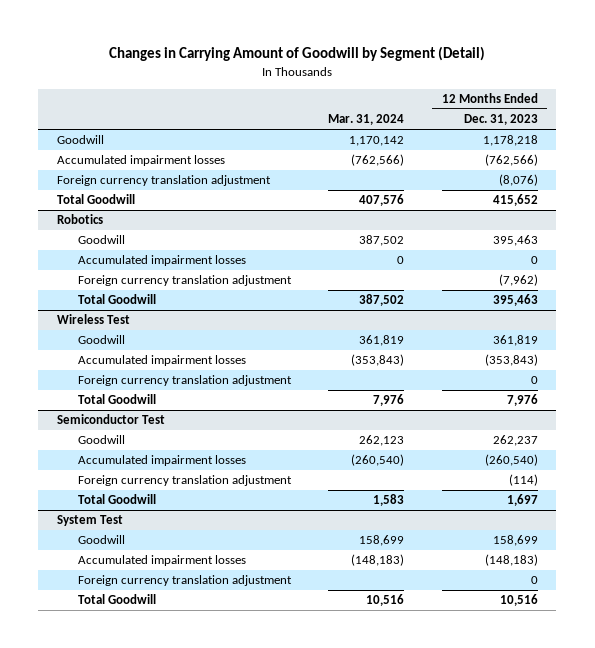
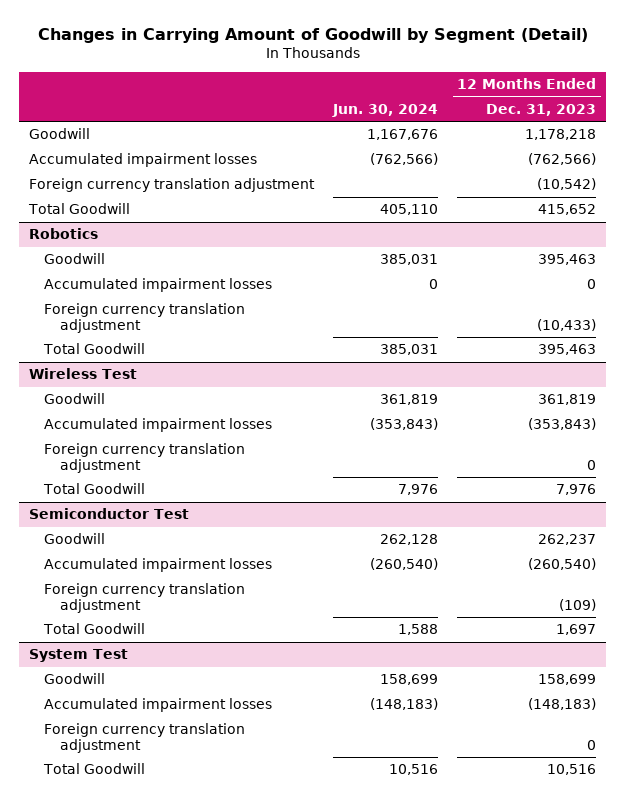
[328,114,405,126] Mar. 31, 2024 -> none
none -> [332,103,439,117] Jun. 30, 2024
[498,174,538,187] (8,076) -> [537,178,597,191] (10,542)
[498,274,538,287] (7,962) -> [537,319,597,332] (10,433)
[508,474,538,487] (114) -> [559,599,597,612] (109)

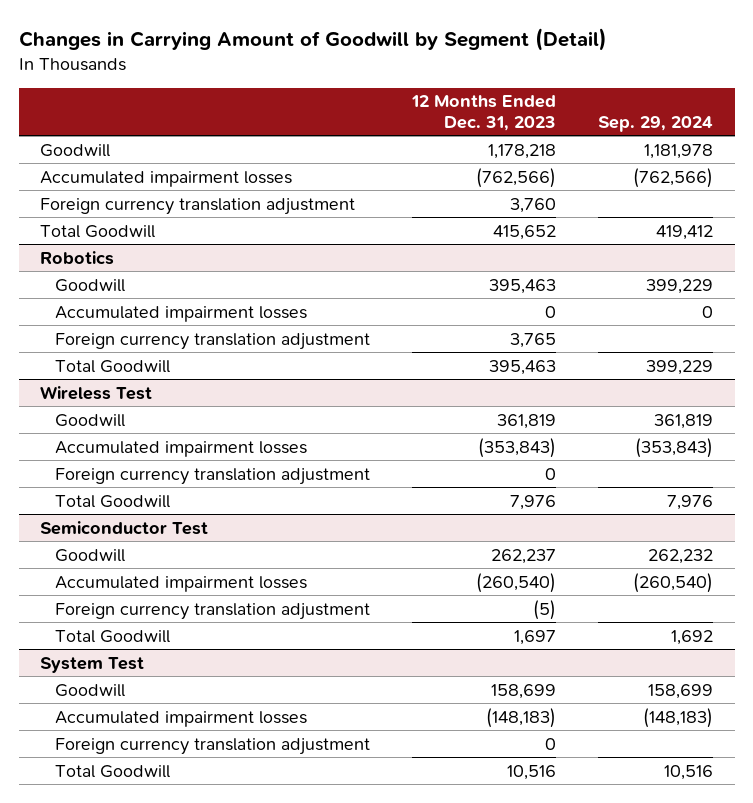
[332,103,439,117] Jun. 30, 2024 -> none
none -> [598,115,714,132] Sep. 29, 2024
[537,178,597,191] (10,542) -> [510,197,557,213] 3,760
[537,319,597,332] (10,433) -> [510,332,557,348] 3,765
[559,599,597,612] (109) -> [533,599,557,620] (5)

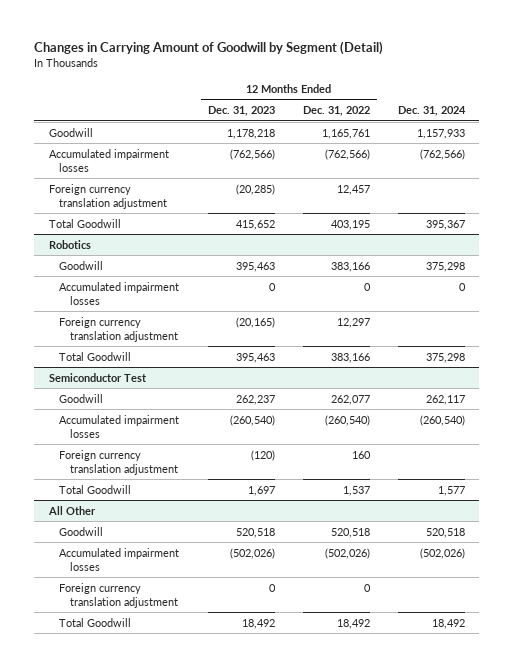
[598,115,714,132] Sep. 29, 2024 -> none
none -> [302,105,370,116] Dec. 31, 2022
none -> [397,105,466,116] Dec. 31, 2024
[510,197,557,213] 3,760 -> [235,183,275,195] (20,285)
[510,332,557,348] 3,765 -> [235,316,275,328] (20,165)
[39,385,152,400] Wireless Test -> none
[55,413,126,427] Goodwill -> none
[55,440,308,457] Accumulated impairment losses -> none
[55,467,371,485] Foreign currency translation adjustment -> none
[55,494,171,508] Total Goodwill -> none
[533,599,557,620] (5) -> [250,449,275,461] (120)
[39,656,144,673] System Test -> none
none -> [47,505,96,515] All Other
[491,683,557,699] 158,699 -> [235,527,275,538] 520,518
[486,707,557,728] (148,183) -> [229,547,275,559] (502,026)
[507,764,557,780] 10,516 -> [241,618,275,629] 18,492

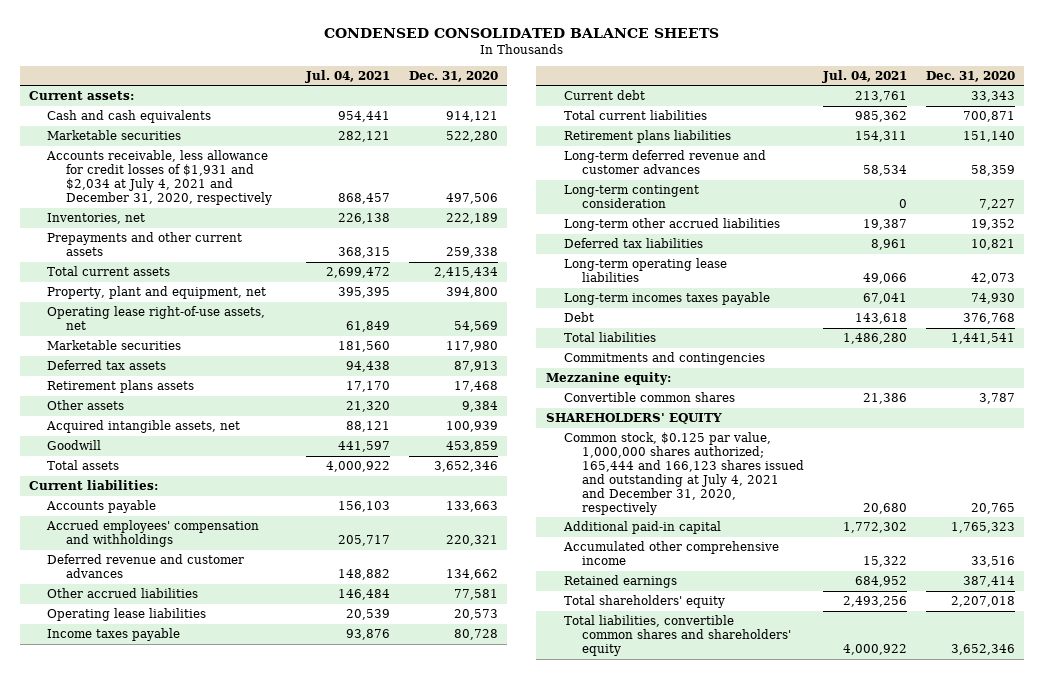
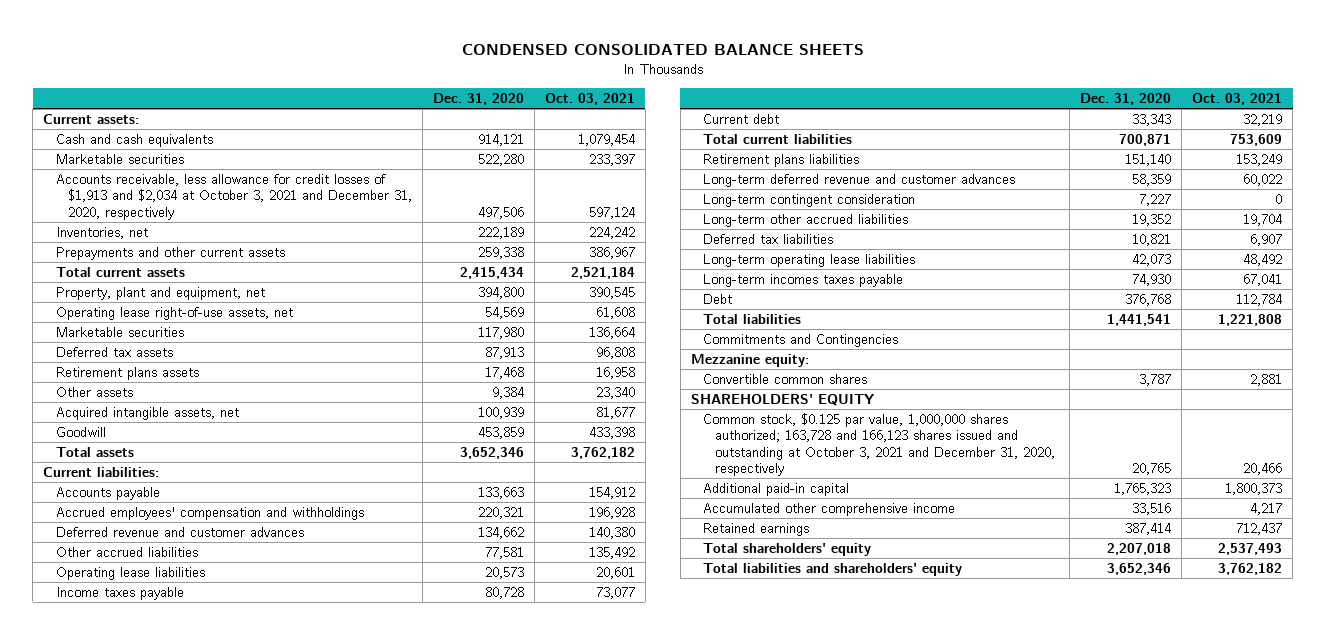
[305,69,391,83] Jul. 04, 2021 -> none
none -> [544,93,635,106] Oct. 03, 2021
[46,150,272,205] Accounts receivable, less allowance for credit losses of $1,931 and $2,034 at July 4, 2021 and December 31, 2020, respectively -> [55,173,413,220] Accounts receivable, less allowance for credit losses of $1,913 and $2,034 at October 3, 2021 and December 31, 2020, respectively
[564,352,766,366] Commitments and contingencies -> [703,333,899,347] Commitments and Contingencies
[564,432,805,515] Common stock, $0.125 par value, 1,000,000 shares authorized; 165,444 and 166,123 shares issued and outstanding at July 4, 2021 and December 31, 2020, respectively -> [703,412,1056,477] Common stock, $0.125 par value, 1,000,000 shares authorized; 163,728 and 166,123 shares issued and outstanding at October 3, 2021 and December 31, 2020, respectively
[564,615,792,657] Total liabilities, convertible common shares and shareholders' equity -> [703,562,963,576] Total liabilities and shareholders' equity

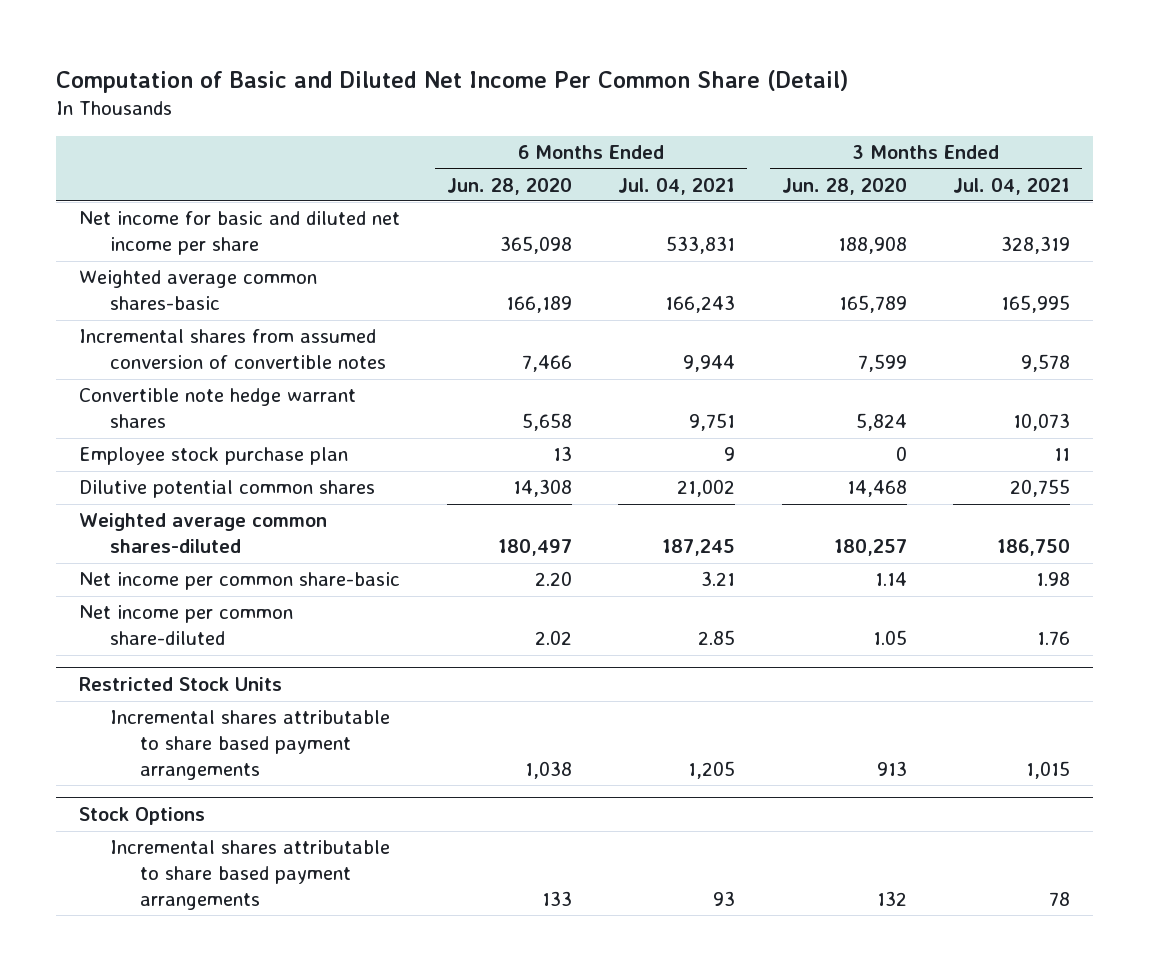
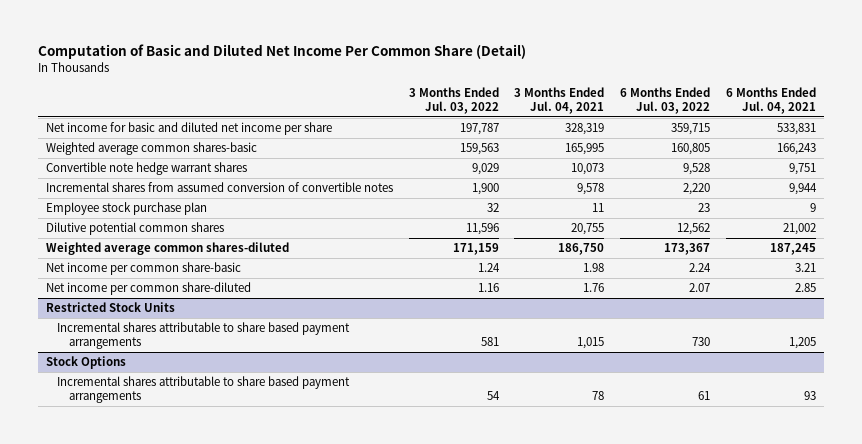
[446,177,572,195] Jun. 28, 2020 -> none
[781,177,907,195] Jun. 28, 2020 -> none
none -> [408,87,499,115] 3 Months Ended Jul. 03, 2022
none -> [620,87,711,115] 6 Months Ended Jul. 03, 2022
[78,329,386,370] Incremental shares from assumed conversion of convertible notes -> [45,182,393,193] Incremental shares from assumed conversion of convertible notes

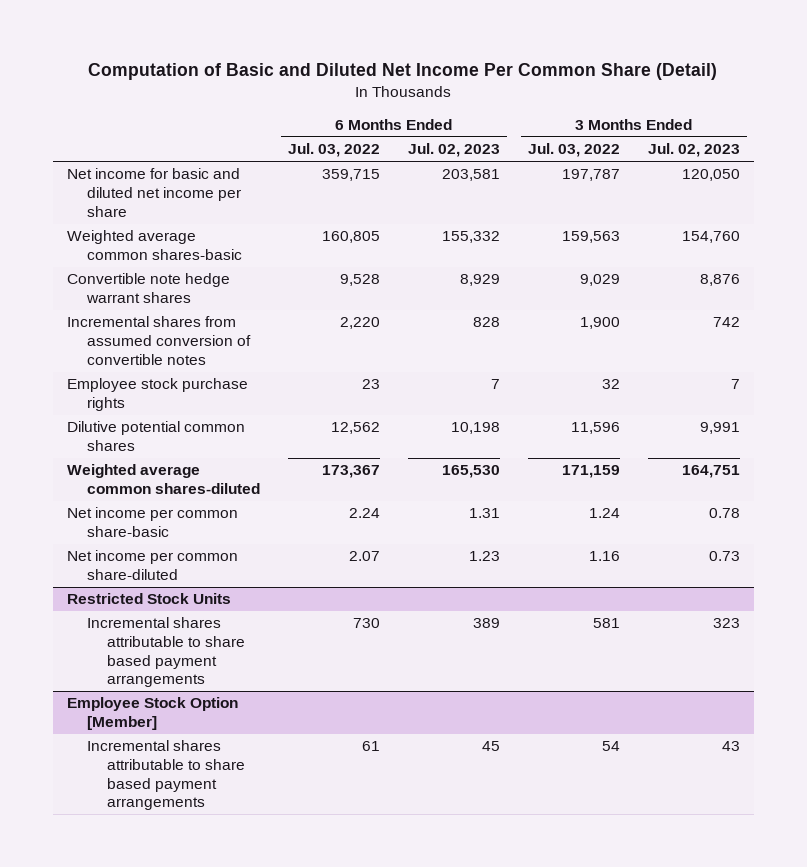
[514,87,605,115] 3 Months Ended Jul. 04, 2021 -> none
[725,87,816,115] 6 Months Ended Jul. 04, 2021 -> none
none -> [408,143,501,158] Jul. 02, 2023
none -> [648,143,741,158] Jul. 02, 2023
[45,202,207,216] Employee stock purchase plan -> [66,378,248,412] Employee stock purchase rights
[45,356,126,370] Stock Options -> [66,697,238,731] Employee Stock Option [Member]

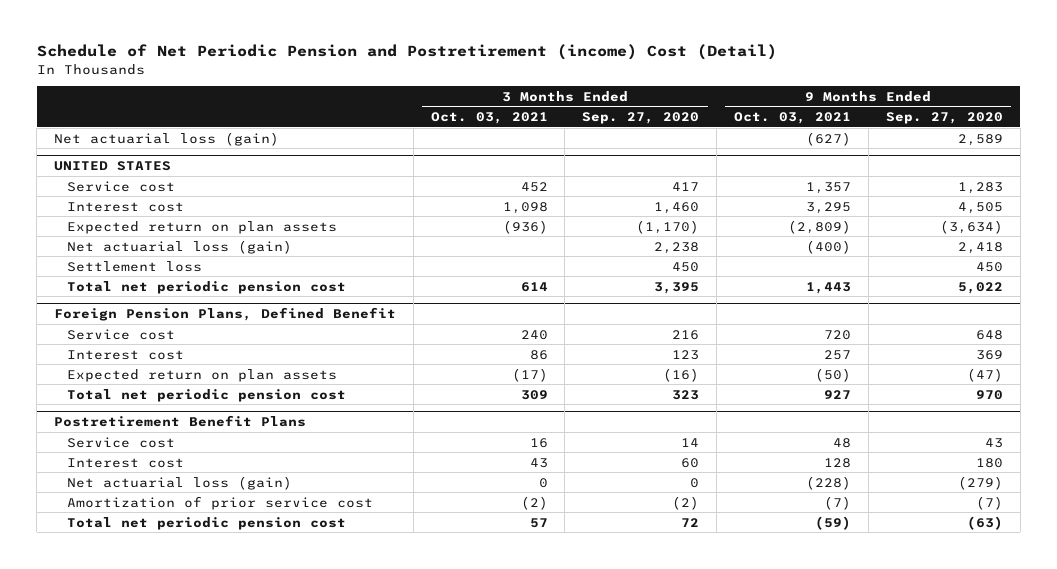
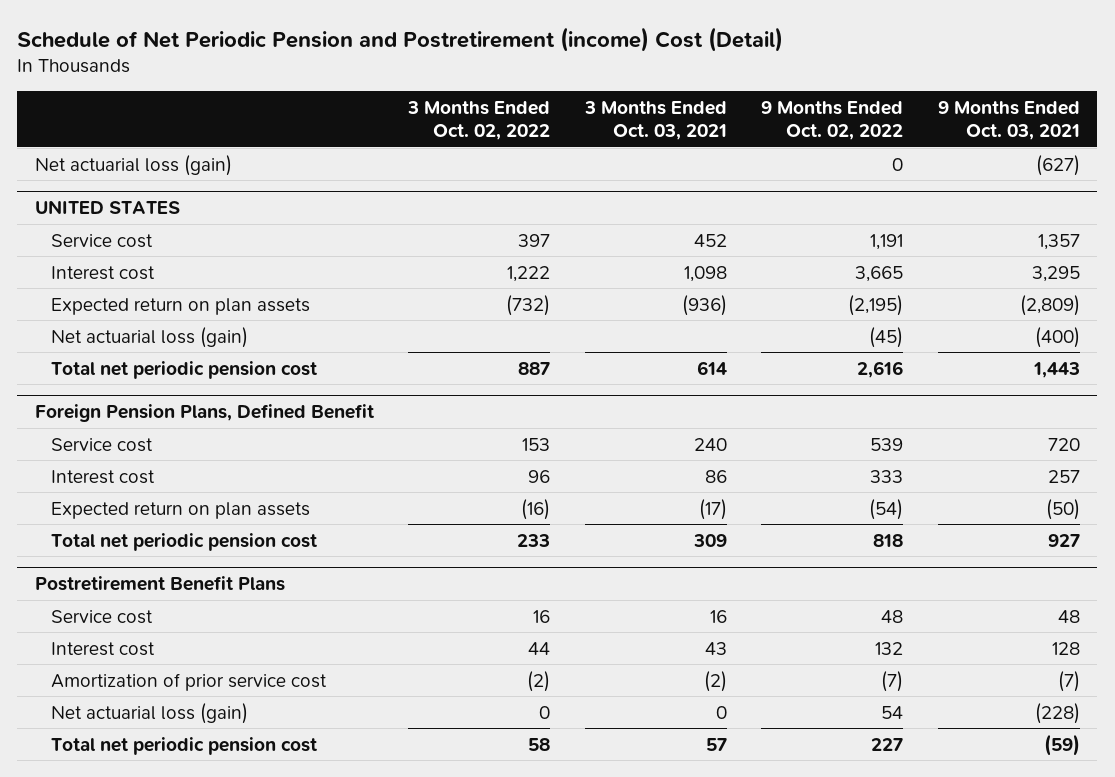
[582,112,700,125] Sep. 27, 2020 -> none
[885,112,1003,125] Sep. 27, 2020 -> none
none -> [407,100,551,140] 3 Months Ended Oct. 02, 2022
none -> [761,100,904,140] 9 Months Ended Oct. 02, 2022
[67,260,203,272] Settlement loss -> none
[67,475,293,490] Net actuarial loss (gain) -> [51,702,249,724] Net actuarial loss (gain)

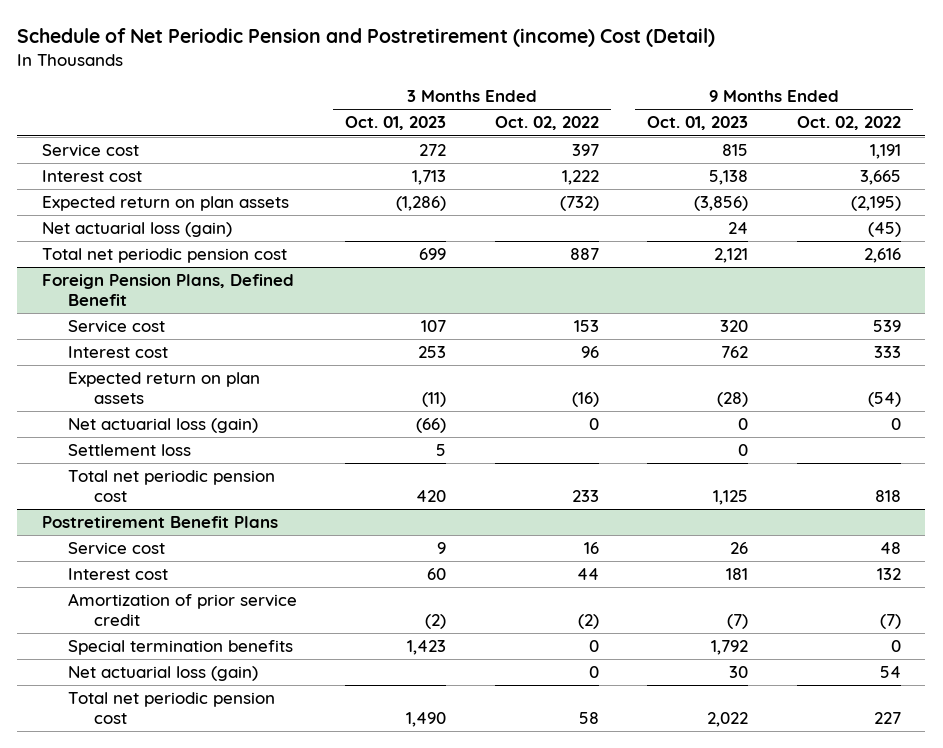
[583,100,727,140] 3 Months Ended Oct. 03, 2021 -> none
[938,100,1081,140] 9 Months Ended Oct. 03, 2021 -> none
none -> [345,116,447,131] Oct. 01, 2023
none -> [647,116,749,131] Oct. 01, 2023
[34,154,232,176] Net actuarial loss (gain) -> none
[34,200,180,215] UNITED STATES -> none
none -> [67,418,258,434] Net actuarial loss (gain)
none -> [67,444,191,457] Settlement loss
[51,672,328,691] Amortization of prior service cost -> [67,593,297,626] Amortization of prior service credit
none -> [67,640,293,656] Special termination benefits

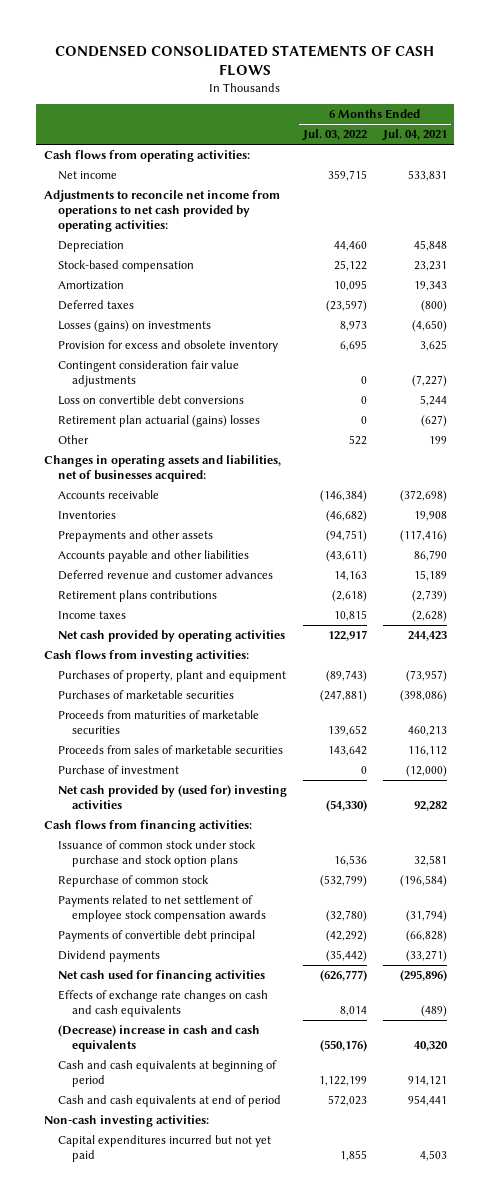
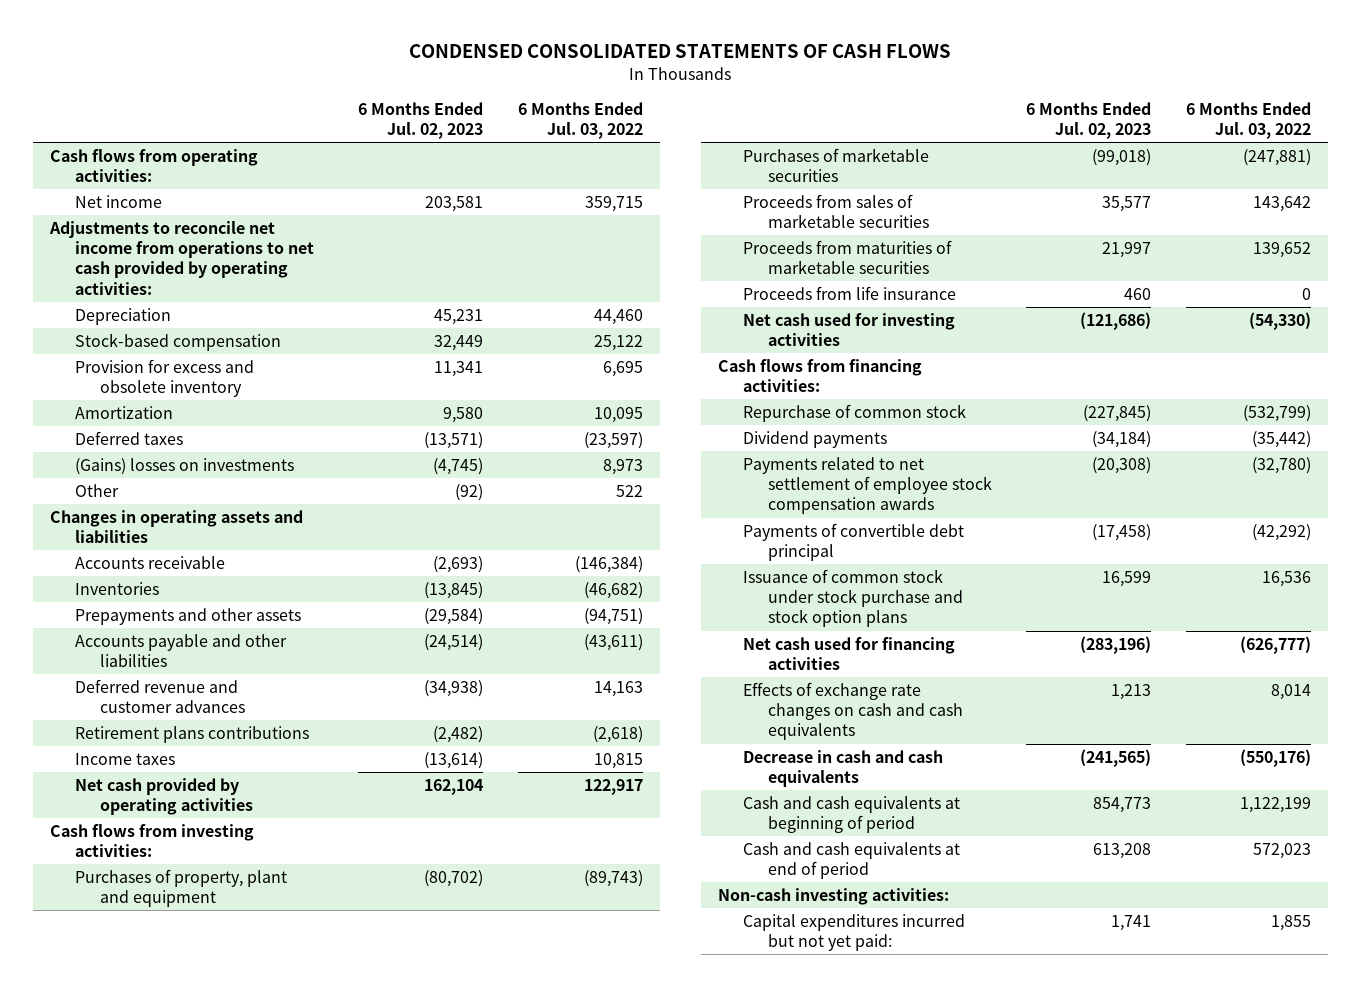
[381,129,447,142] Jul. 04, 2021 -> none
none -> [358,102,484,140] 6 Months Ended Jul. 02, 2023
[58,340,279,353] Provision for excess and obsolete inventory -> [75,358,255,398] Provision for excess and obsolete inventory
[58,360,240,388] Contingent consideration fair value adjustments -> none
[58,395,245,406] Loss on convertible debt conversions -> none
[58,415,261,428] Retirement plan actuarial (gains) losses -> none
[58,320,212,333] Losses (gains) on investments -> [75,457,295,475] (Gains) losses on investments
[44,455,282,483] Changes in operating assets and liabilities, net of businesses acquired: -> [49,509,303,544] Changes in operating assets and liabilities
[58,765,180,775] Purchase of investment -> none
[58,710,260,735] Proceeds from maturities of marketable securities -> [742,239,952,275] Proceeds from maturities of marketable securities
none -> [742,285,956,300] Proceeds from life insurance
[58,785,288,810] Net cash provided by (used for) investing activities -> [742,312,955,347] Net cash used for investing activities
[58,950,161,963] Dividend payments -> [742,430,887,448] Dividend payments
[58,840,257,868] Issuance of common stock under stock purchase and stock option plans -> [742,568,963,628] Issuance of common stock under stock purchase and stock option plans
[58,1025,261,1053] (Decrease) increase in cash and cash equivalents -> [742,749,943,788] Decrease in cash and cash equivalents
[58,1135,272,1163] Capital expenditures incurred but not yet paid -> [742,913,965,952] Capital expenditures incurred but not yet paid:

